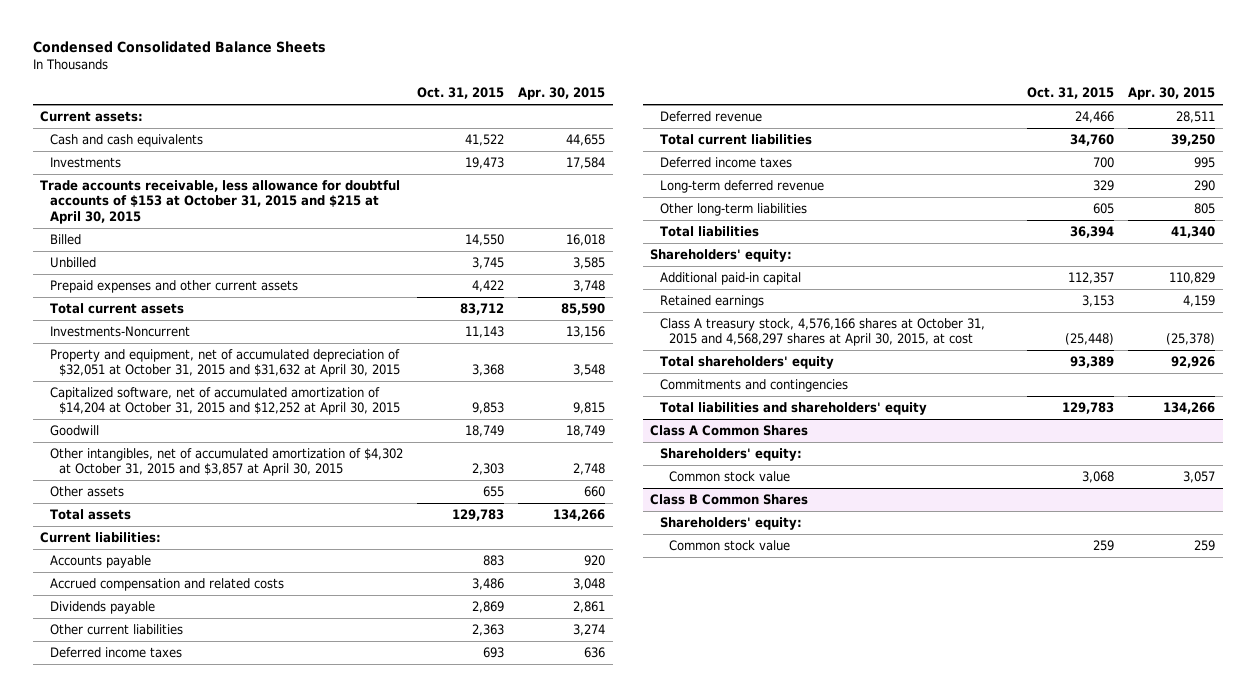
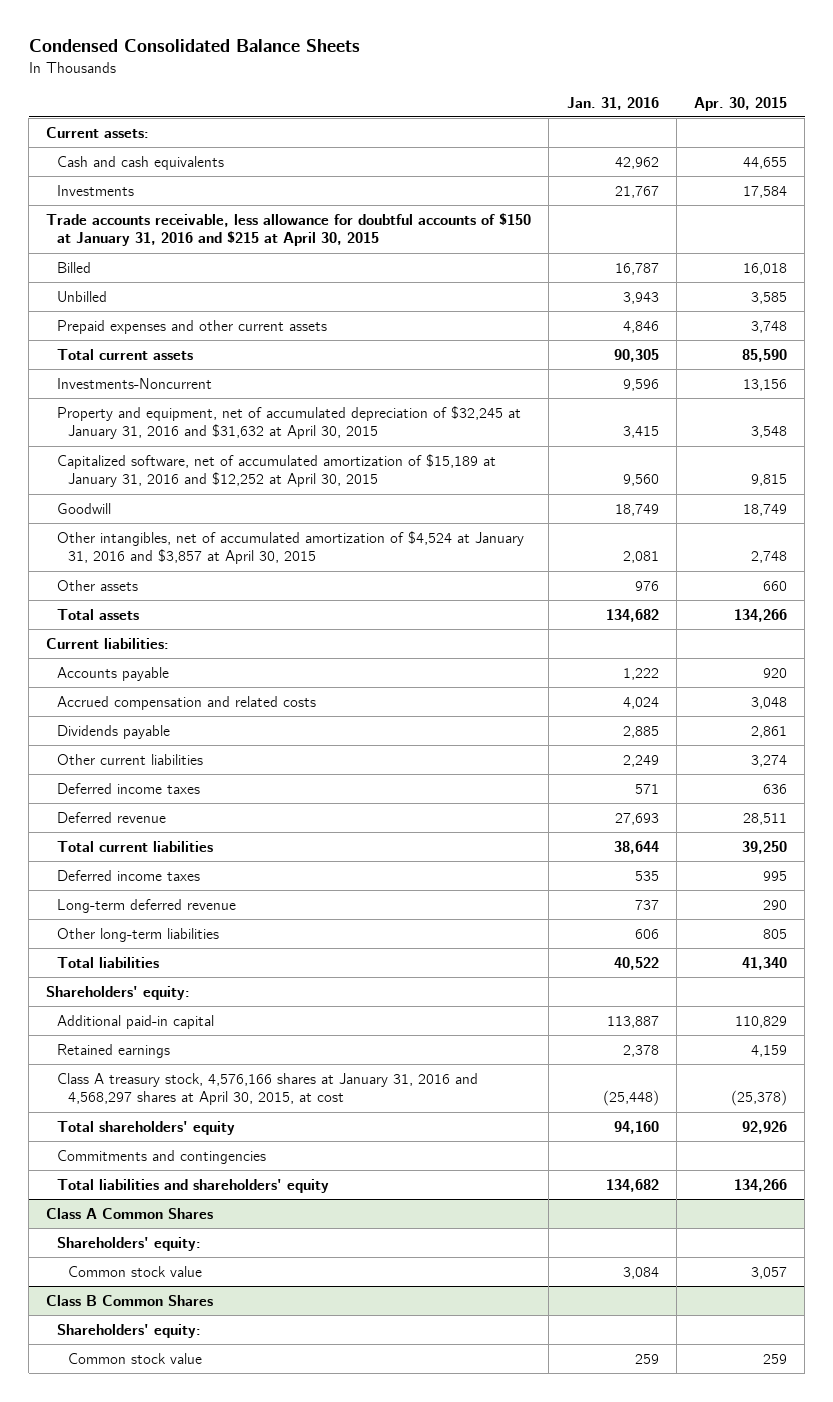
[417,87,505,100] Oct. 31, 2015 -> none
none -> [566,96,659,110] Jan. 31, 2016
[40,179,401,225] Trade accounts receivable, less allowance for doubtful accounts of $153 at October 31, 2015 and $215 at April 30, 2015 -> [46,212,532,247] Trade accounts receivable, less allowance for doubtful accounts of $150 at January 31, 2016 and $215 at April 30, 2015
[49,348,401,378] Property and equipment, net of accumulated depreciation of $32,051 at October 31, 2015 and $31,632 at April 30, 2015 -> [56,405,521,440] Property and equipment, net of accumulated depreciation of $32,245 at January 31, 2016 and $31,632 at April 30, 2015
[49,386,401,416] Capitalized software, net of accumulated amortization of $14,204 at October 31, 2015 and $12,252 at April 30, 2015 -> [56,453,496,488] Capitalized software, net of accumulated amortization of $15,189 at January 31, 2016 and $12,252 at April 30, 2015
[49,447,403,477] Other intangibles, net of accumulated amortization of $4,302 at October 31, 2015 and $3,857 at April 30, 2015 -> [56,530,524,565] Other intangibles, net of accumulated amortization of $4,524 at January 31, 2016 and $3,857 at April 30, 2015
[659,317,985,347] Class A treasury stock, 4,576,166 shares at October 31, 2015 and 4,568,297 shares at April 30, 2015, at cost -> [56,1072,478,1106] Class A treasury stock, 4,576,166 shares at January 31, 2016 and 4,568,297 shares at April 30, 2015, at cost

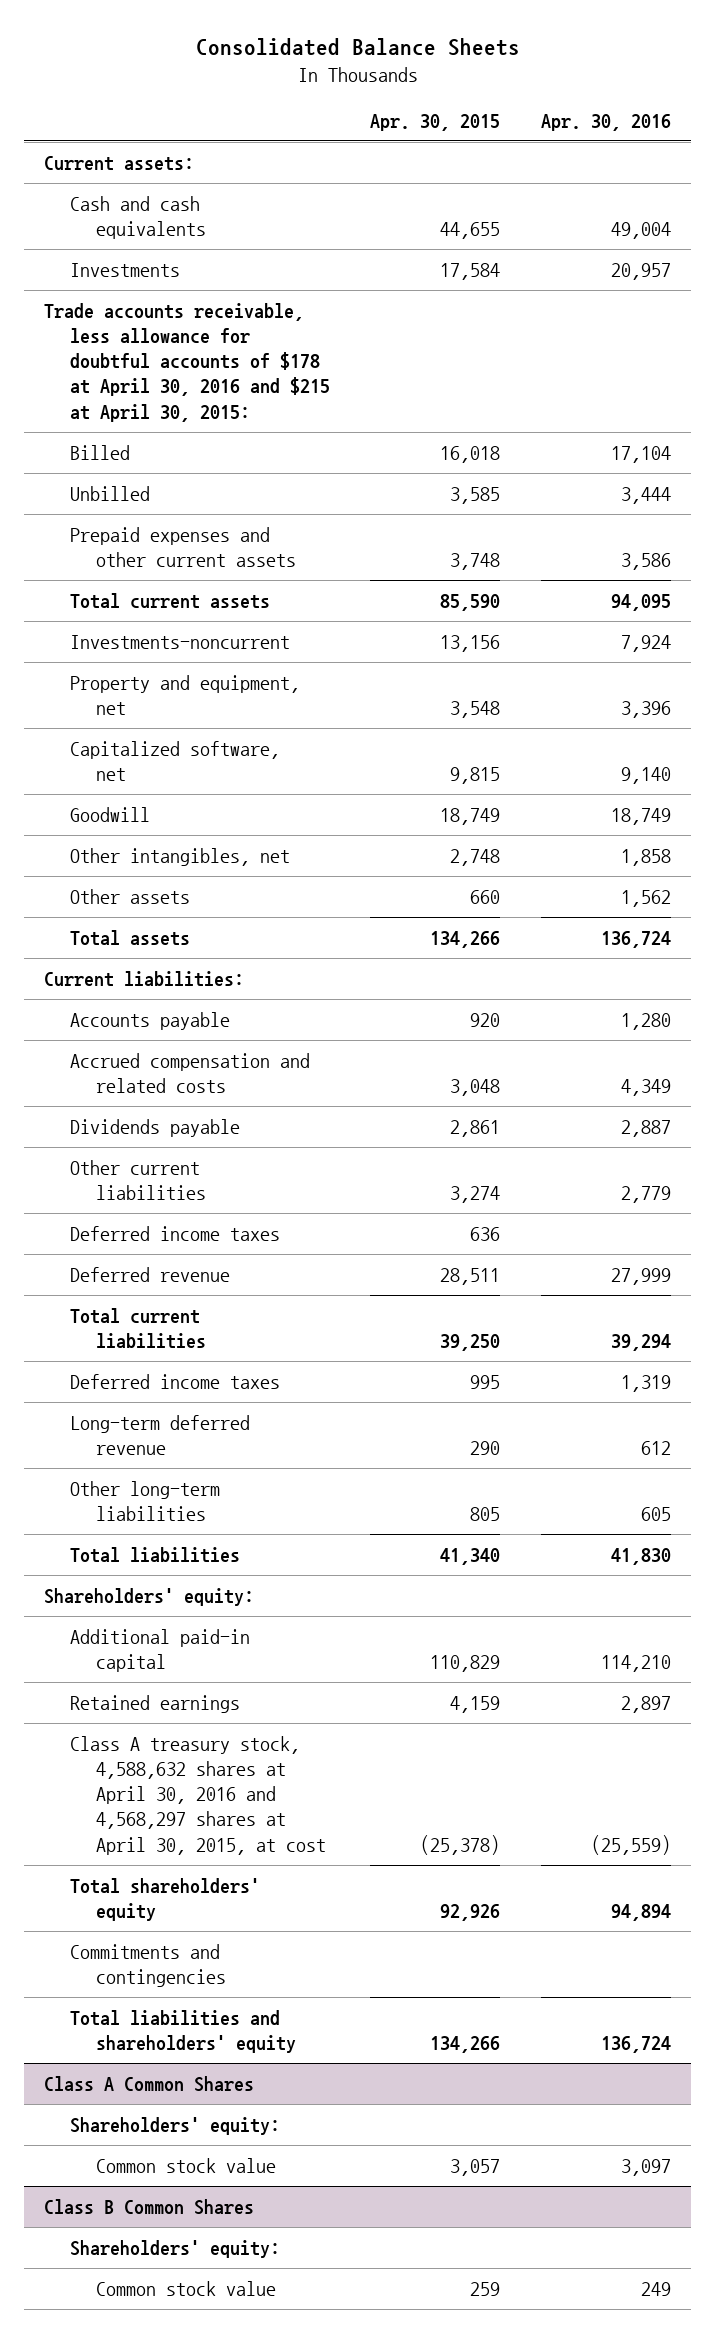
[28,39,360,53] Condensed Consolidated Balance Sheets -> [195,38,520,57] Consolidated Balance Sheets
[566,96,659,110] Jan. 31, 2016 -> none
none -> [540,113,671,131] Apr. 30, 2016
[46,212,532,247] Trade accounts receivable, less allowance for doubtful accounts of $150 at January 31, 2016 and $215 at April 30, 2015 -> [44,302,331,422] Trade accounts receivable, less allowance for doubtful accounts of $178 at April 30, 2016 and $215 at April 30, 2015:
[56,377,212,389] Investments-Noncurrent -> [70,634,291,649] Investments-noncurrent
[56,405,521,440] Property and equipment, net of accumulated depreciation of $32,245 at January 31, 2016 and $31,632 at April 30, 2015 -> [70,674,301,715] Property and equipment, net
[56,453,496,488] Capitalized software, net of accumulated amortization of $15,189 at January 31, 2016 and $12,252 at April 30, 2015 -> [70,740,281,781] Capitalized software, net
[56,530,524,565] Other intangibles, net of accumulated amortization of $4,524 at January 31, 2016 and $3,857 at April 30, 2015 -> [70,847,291,866] Other intangibles, net
[56,1072,478,1106] Class A treasury stock, 4,576,166 shares at January 31, 2016 and 4,568,297 shares at April 30, 2015, at cost -> [70,1735,326,1855] Class A treasury stock, 4,588,632 shares at April 30, 2016 and 4,568,297 shares at April 30, 2015, at cost

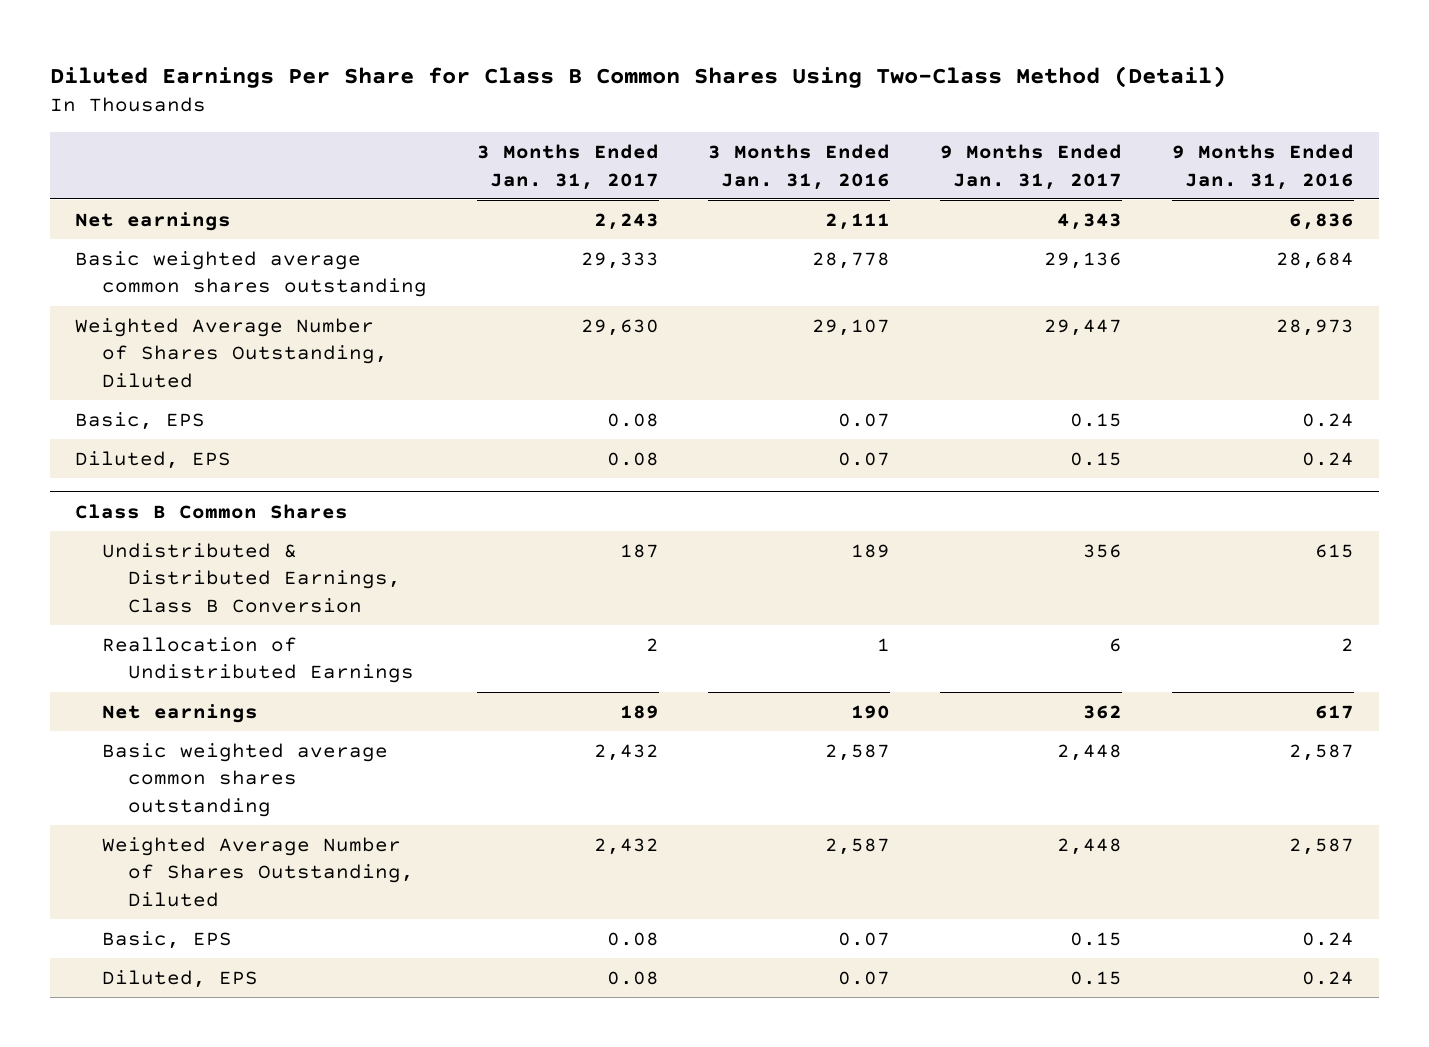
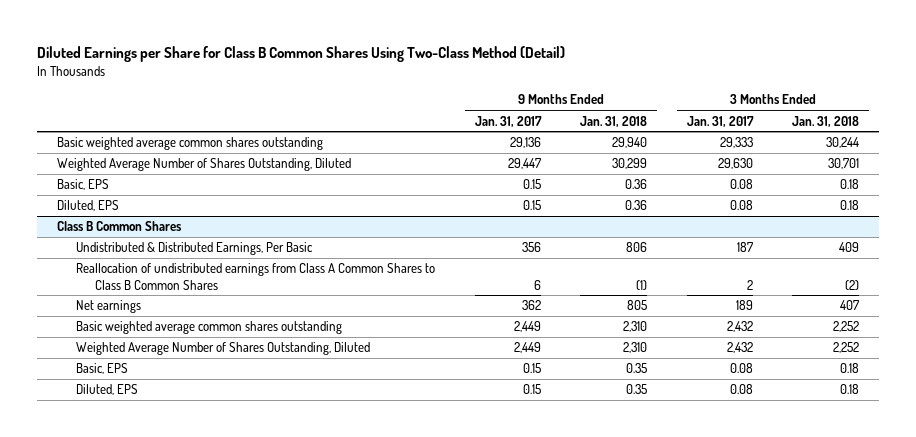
[50,65,1227,88] Diluted Earnings Per Share for Class B Common Shares Using Two-Class Method (Detail) -> [37,45,566,62] Diluted Earnings per Share for Class B Common Shares Using Two-Class Method (Detail)
[708,144,891,190] 3 Months Ended Jan. 31, 2016 -> none
[1172,144,1355,190] 9 Months Ended Jan. 31, 2016 -> none
none -> [580,115,648,127] Jan. 31, 2018
none -> [792,115,860,127] Jan. 31, 2018
[75,211,232,231] Net earnings -> none
[101,542,402,613] Undistributed & Distributed Earnings, Class B Conversion -> [76,242,314,256] Undistributed & Distributed Earnings, Per Basic
[101,636,415,684] Reallocation of Undistributed Earnings -> [76,263,436,290] Reallocation of undistributed earnings from Class A Common Shares to Class B Common Shares
[1057,743,1123,761] 2,448 -> [513,321,541,333] 2,449
[1057,837,1123,855] 2,448 -> [513,342,541,354] 2,449

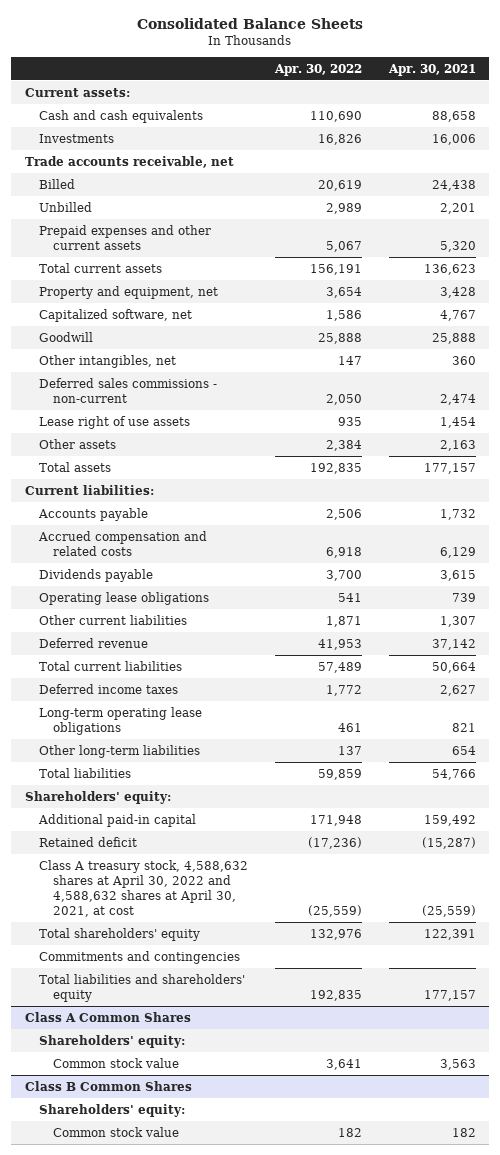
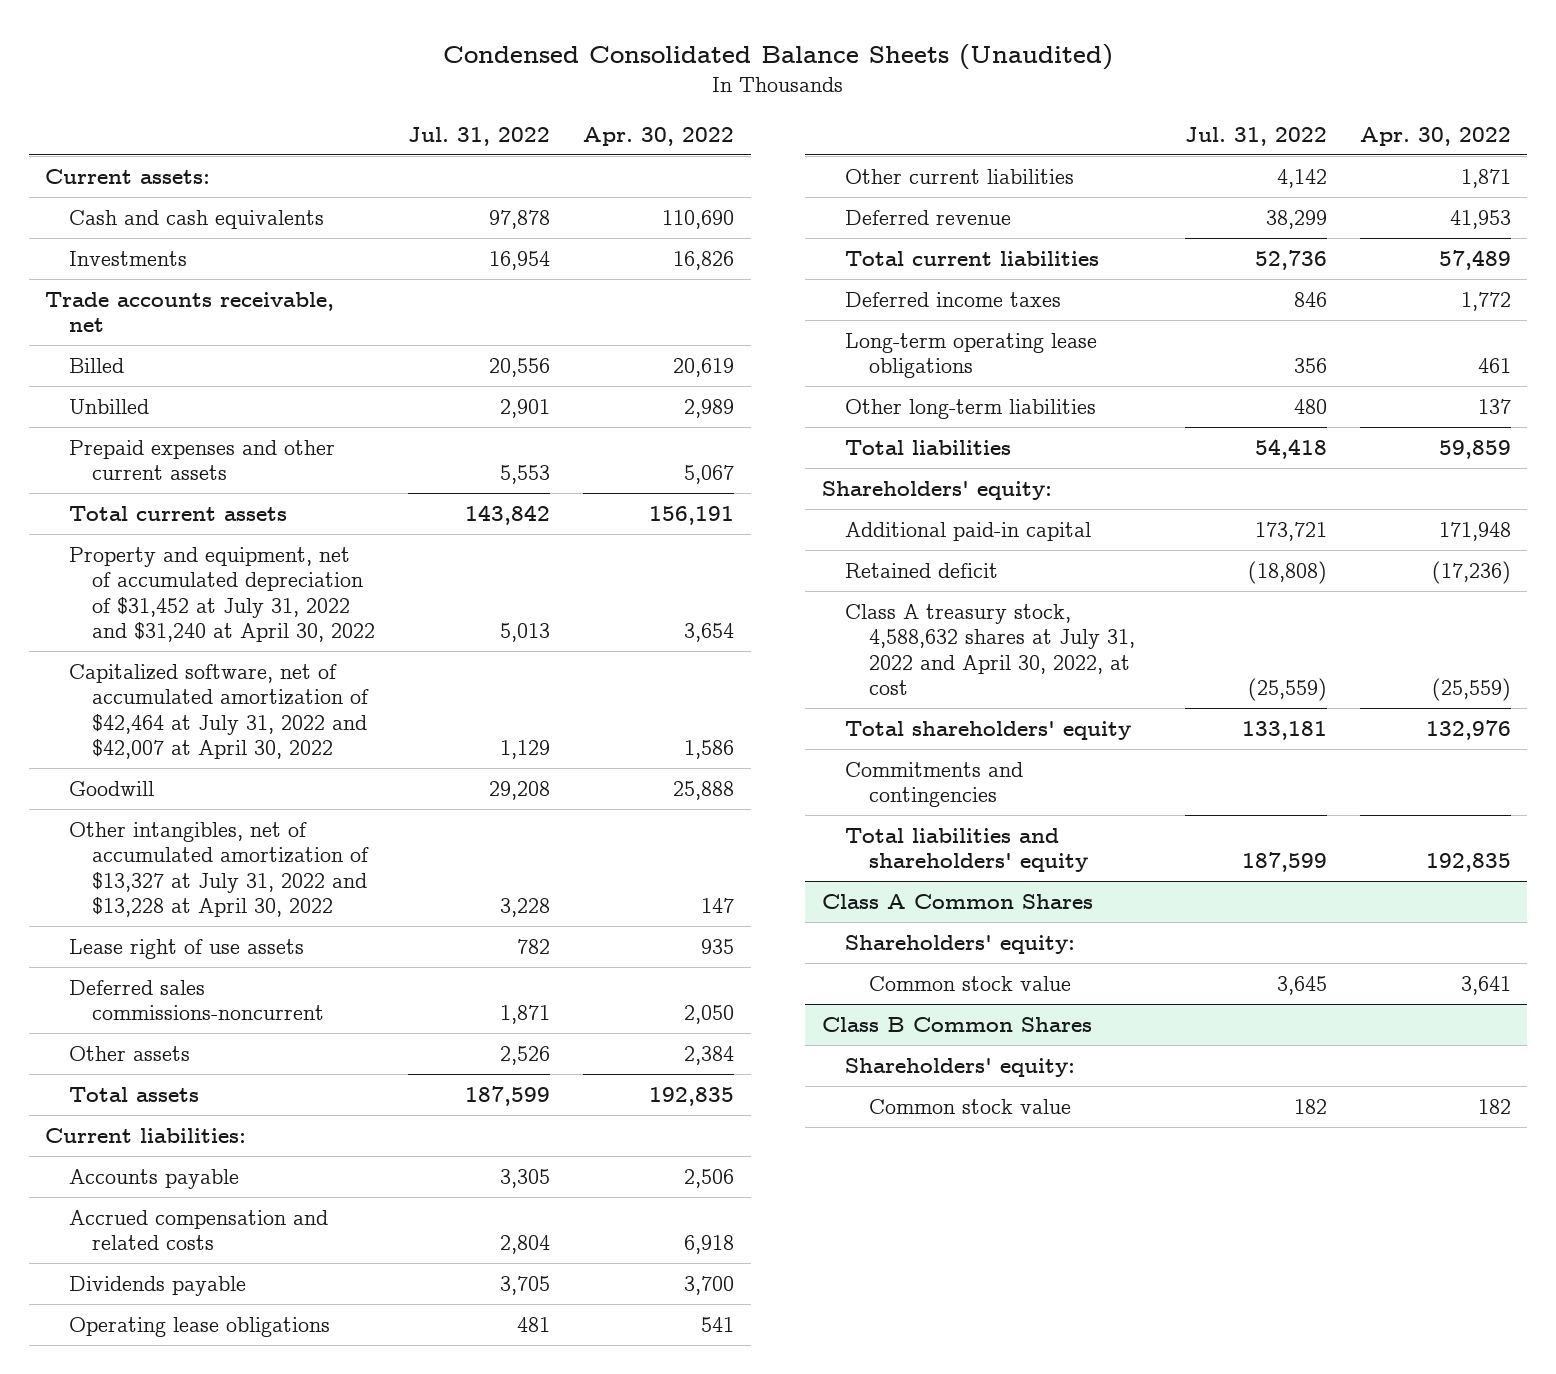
[137,18,364,30] Consolidated Balance Sheets -> [443,43,1114,70] Condensed Consolidated Balance Sheets (Unaudited)
[387,63,476,76] Apr. 30, 2021 -> none
none -> [408,126,551,146] Jul. 31, 2022
[38,285,218,299] Property and equipment, net -> [68,547,376,642] Property and equipment, net of accumulated depreciation of $31,452 at July 31, 2022 and $31,240 at April 30, 2022
[38,308,192,322] Capitalized software, net -> [68,664,370,759] Capitalized software, net of accumulated amortization of $42,464 at July 31, 2022 and $42,007 at April 30, 2022
[38,377,217,403] Deferred sales commissions - non-current -> none
[38,354,176,368] Other intangibles, net -> [68,822,370,917] Other intangibles, net of accumulated amortization of $13,327 at July 31, 2022 and $13,228 at April 30, 2022
none -> [68,980,325,1021] Deferred sales commissions-noncurrent
[38,859,248,917] Class A treasury stock, 4,588,632 shares at April 30, 2022 and 4,588,632 shares at April 30, 2021, at cost -> [845,604,1135,695] Class A treasury stock, 4,588,632 shares at July 31, 2022 and April 30, 2022, at cost

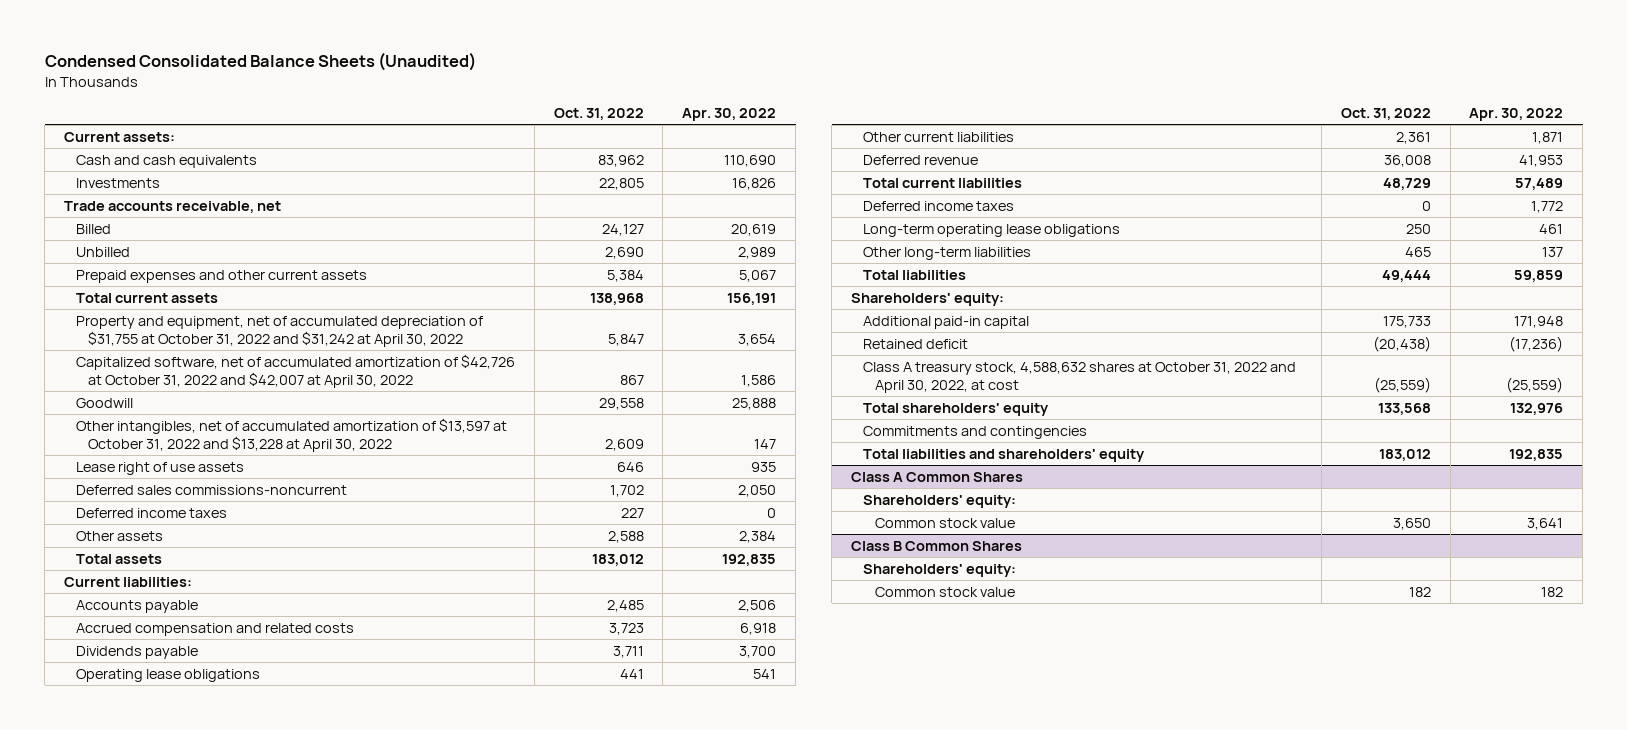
[408,126,551,146] Jul. 31, 2022 -> none
none -> [553,107,644,120] Oct. 31, 2022
[68,547,376,642] Property and equipment, net of accumulated depreciation of $31,452 at July 31, 2022 and $31,240 at April 30, 2022 -> [75,315,483,347] Property and equipment, net of accumulated depreciation of $31,755 at October 31, 2022 and $31,242 at April 30, 2022
[68,664,370,759] Capitalized software, net of accumulated amortization of $42,464 at July 31, 2022 and $42,007 at April 30, 2022 -> [75,353,515,388] Capitalized software, net of accumulated amortization of $42,726 at October 31, 2022 and $42,007 at April 30, 2022
[68,822,370,917] Other intangibles, net of accumulated amortization of $13,327 at July 31, 2022 and $13,228 at April 30, 2022 -> [75,417,507,452] Other intangibles, net of accumulated amortization of $13,597 at October 31, 2022 and $13,228 at April 30, 2022
none -> [75,507,227,518] Deferred income taxes
[845,604,1135,695] Class A treasury stock, 4,588,632 shares at July 31, 2022 and April 30, 2022, at cost -> [862,361,1296,393] Class A treasury stock, 4,588,632 shares at October 31, 2022 and April 30, 2022, at cost

